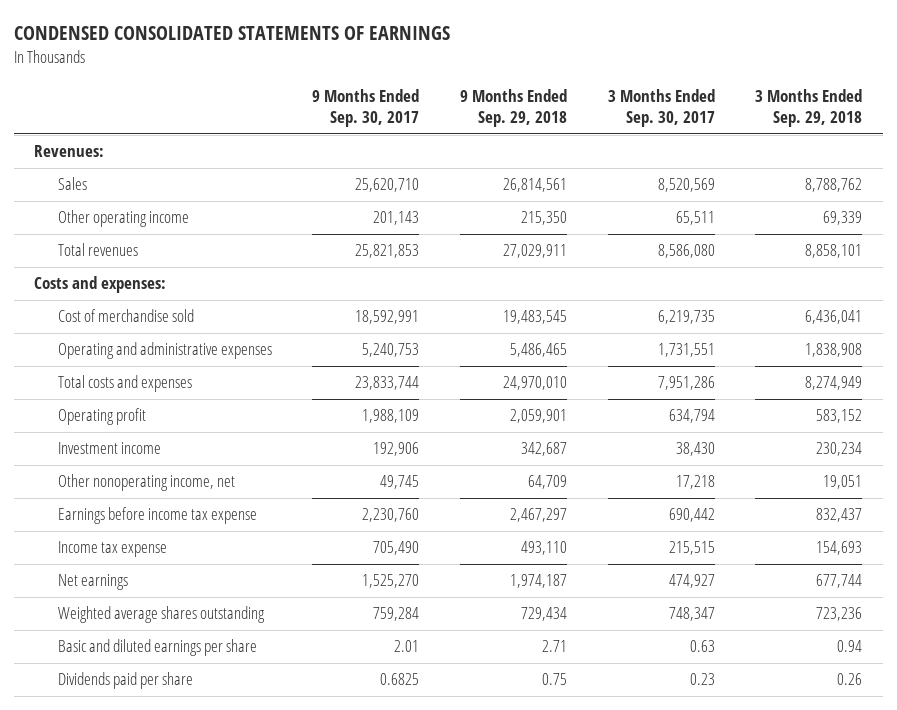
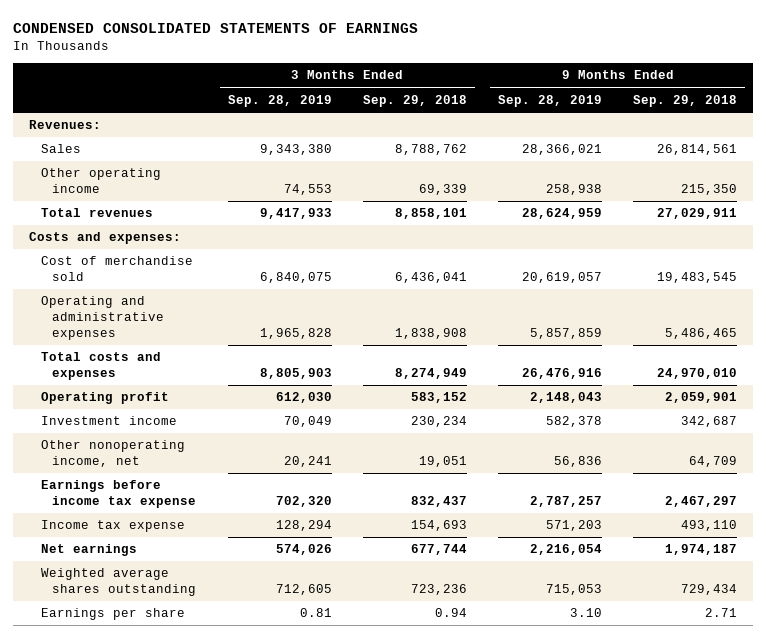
[312,89,420,128] 9 Months Ended Sep. 30, 2017 -> none
[607,89,715,128] 3 Months Ended Sep. 30, 2017 -> none
none -> [227,94,332,107] Sep. 28, 2019
none -> [498,94,603,107] Sep. 28, 2019
[57,672,193,690] Dividends paid per share -> none
[57,639,257,657] Basic and diluted earnings per share -> [40,608,185,621] Earnings per share

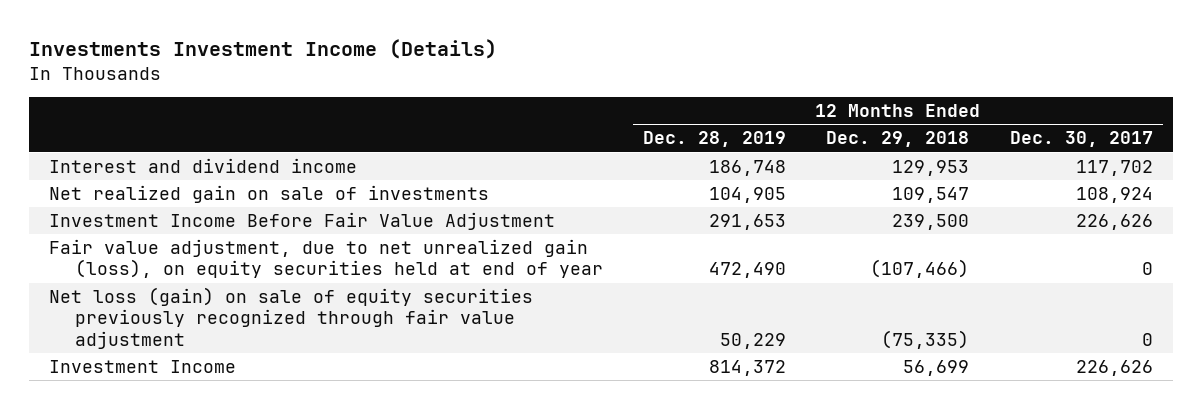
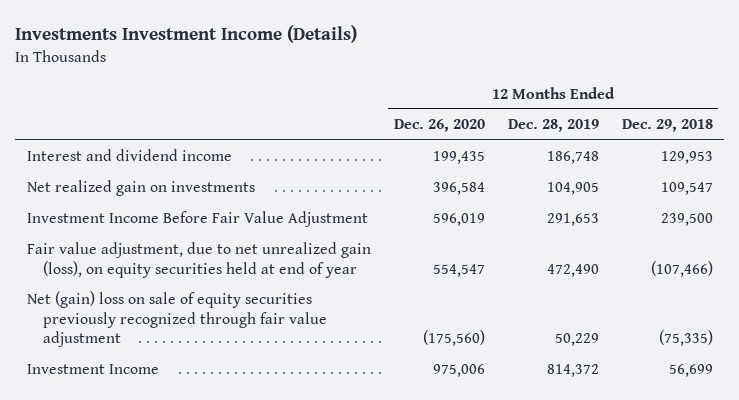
[1009,131,1153,148] Dec. 30, 2017 -> none
none -> [393,119,485,133] Dec. 26, 2020
[49,184,490,203] Net realized gain on sale of investments -> [26,180,255,197] Net realized gain on investments
[49,286,534,349] Net loss (gain) on sale of equity securities previously recognized through fair value adjustment -> [26,291,328,348] Net (gain) loss on sale of equity securities previously recognized through fair value adjustment

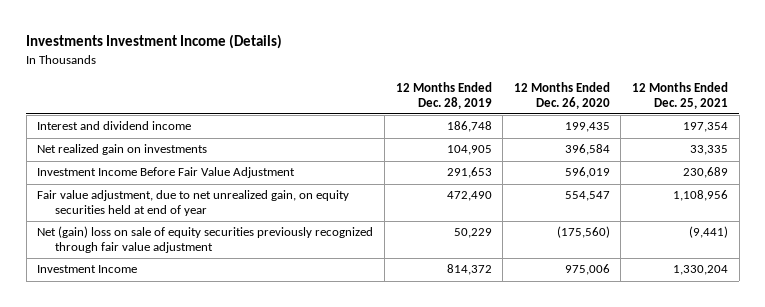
[621,119,713,133] Dec. 29, 2018 -> none
none -> [632,81,729,109] 12 Months Ended Dec. 25, 2021
[26,242,371,278] Fair value adjustment, due to net unrealized gain (loss), on equity securities held at end of year -> [37,190,350,217] Fair value adjustment, due to net unrealized gain, on equity securities held at end of year

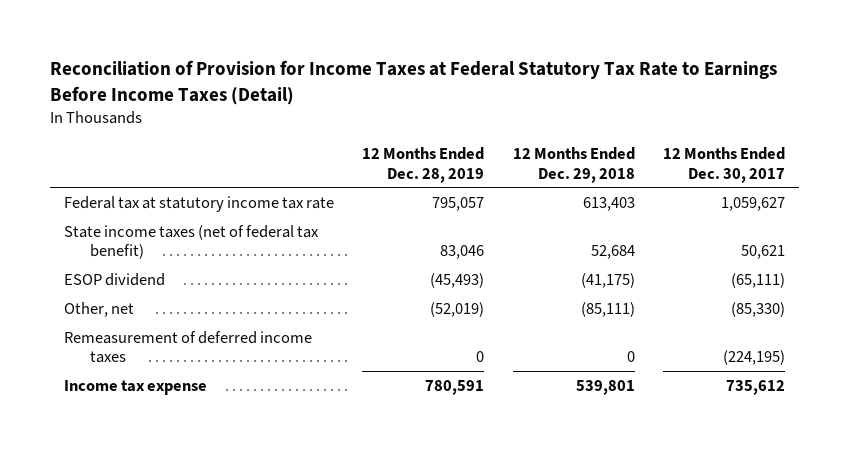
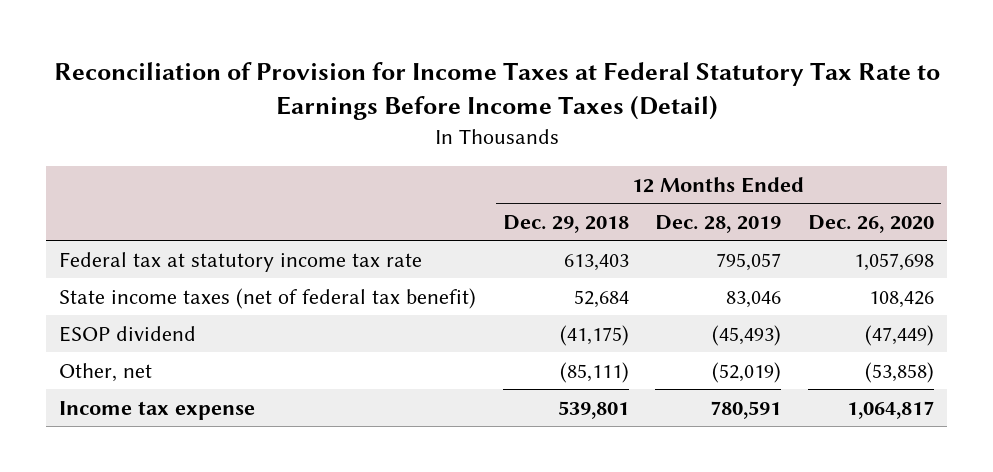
[663,147,786,183] 12 Months Ended Dec. 30, 2017 -> none
none -> [808,214,935,233] Dec. 26, 2020
[63,330,312,364] Remeasurement of deferred income taxes -> none

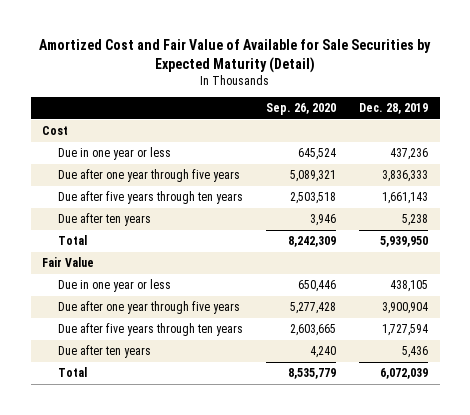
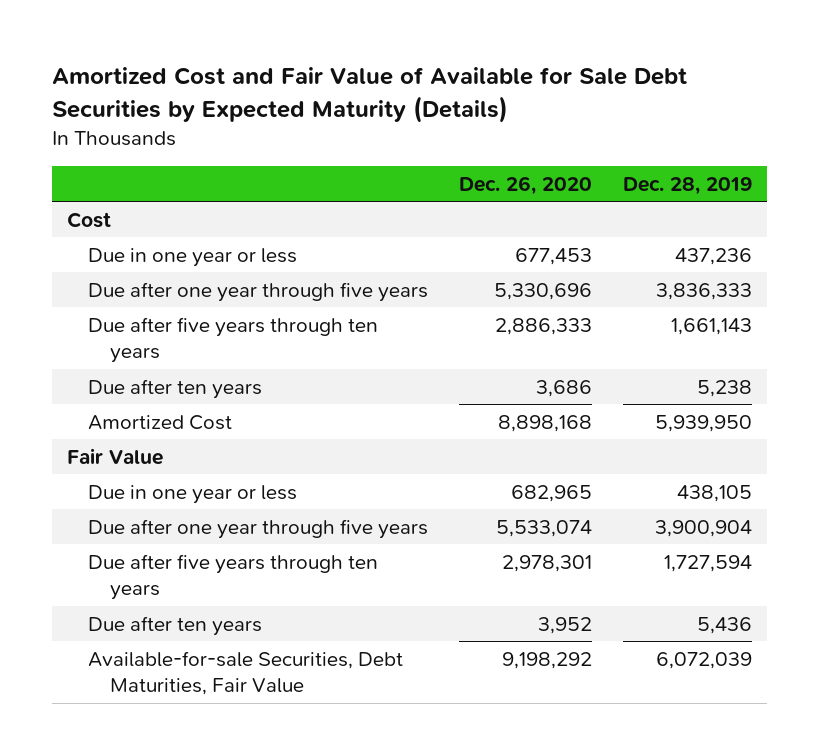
[39,38,432,73] Amortized Cost and Fair Value of Available for Sale Securities by Expected Maturity (Detail) -> [51,67,687,123] Amortized Cost and Fair Value of Available for Sale Debt Securities by Expected Maturity (Details)
[266,103,337,116] Sep. 26, 2020 -> none
none -> [459,175,593,195] Dec. 26, 2020
[57,235,87,246] Total -> [88,414,233,430] Amortized Cost
[57,367,87,378] Total -> [88,650,404,696] Available-for-sale Securities, Debt Maturities, Fair Value

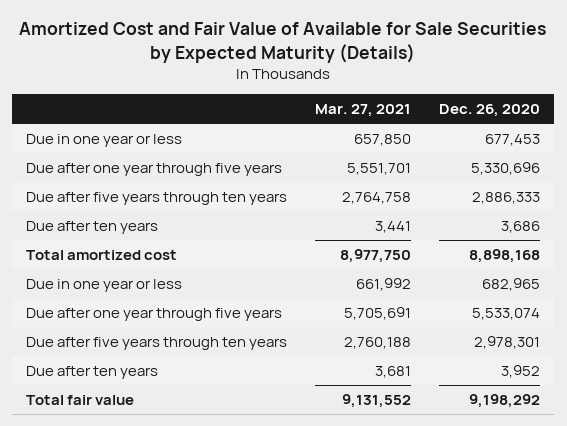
[51,67,687,123] Amortized Cost and Fair Value of Available for Sale Debt Securities by Expected Maturity (Details) -> [19,22,547,63] Amortized Cost and Fair Value of Available for Sale Securities by Expected Maturity (Details)
[622,176,752,195] Dec. 28, 2019 -> none
none -> [315,104,412,118] Mar. 27, 2021
[67,211,112,228] Cost -> none
[67,447,164,465] Fair Value -> none
[88,414,233,430] Amortized Cost -> [26,250,178,261] Total amortized cost
[88,650,404,696] Available-for-sale Securities, Debt Maturities, Fair Value -> [26,395,135,406] Total fair value

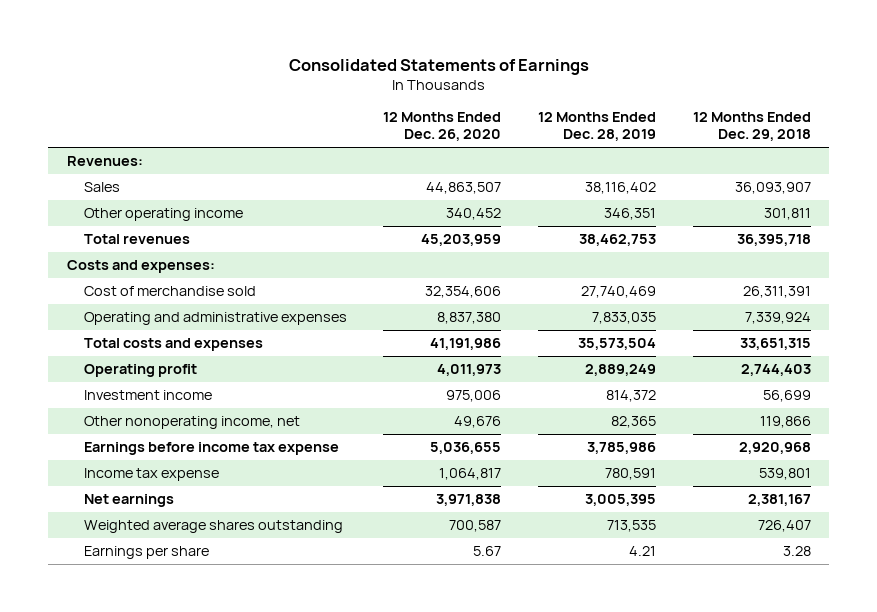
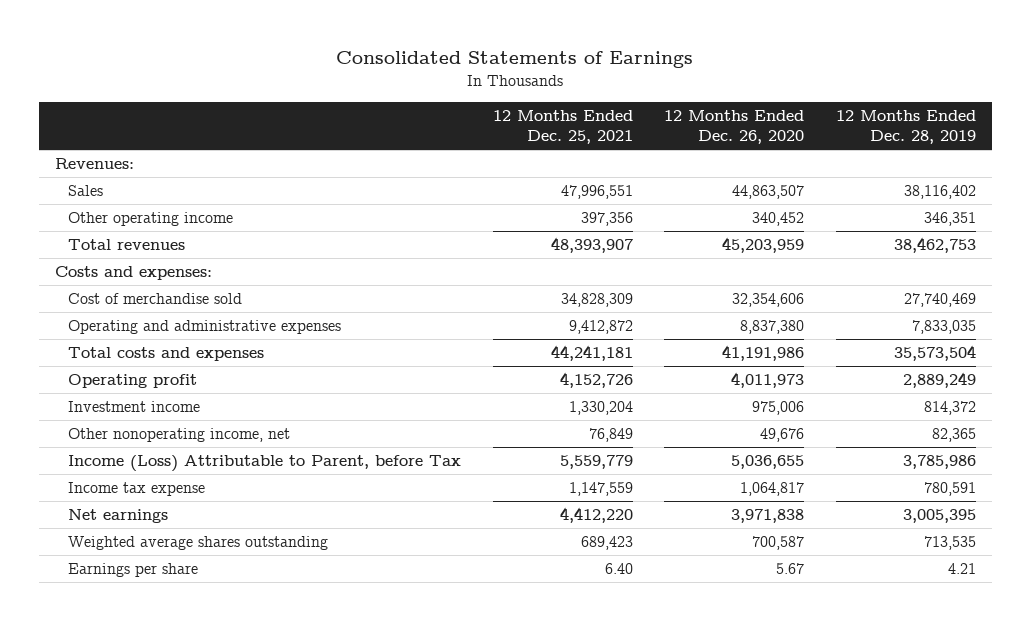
[692,111,811,142] 12 Months Ended Dec. 29, 2018 -> none
none -> [492,109,633,144] 12 Months Ended Dec. 25, 2021
[83,441,339,455] Earnings before income tax expense -> [67,455,461,473] Income (Loss) Attributable to Parent, before Tax

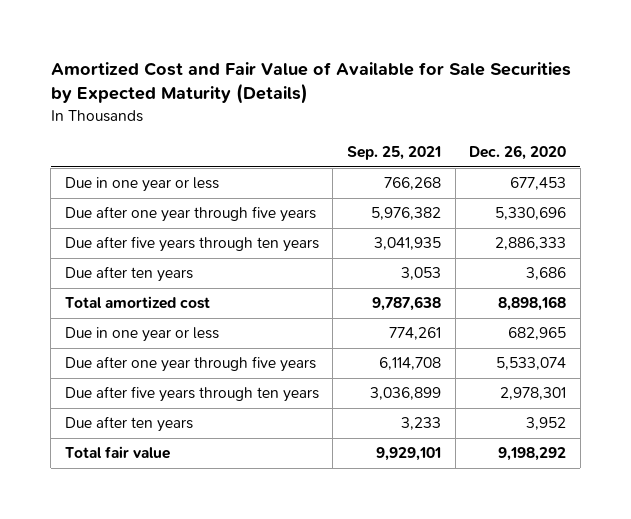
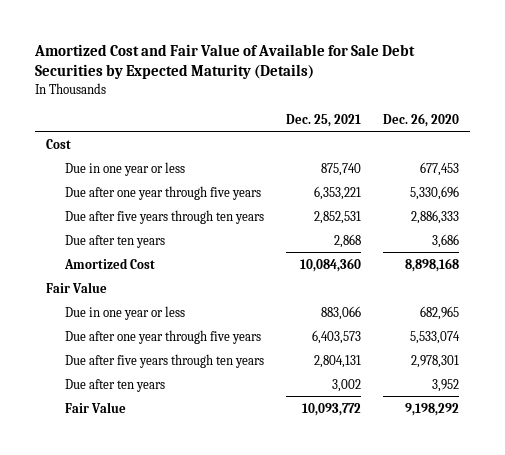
[50,62,571,105] Amortized Cost and Fair Value of Available for Sale Securities by Expected Maturity (Details) -> [34,43,416,80] Amortized Cost and Fair Value of Available for Sale Debt Securities by Expected Maturity (Details)
[347,145,442,160] Sep. 25, 2021 -> none
none -> [285,113,361,127] Dec. 25, 2021
none -> [46,138,72,149] Cost
[64,296,210,310] Total amortized cost -> [63,257,155,269] Amortized Cost
none -> [46,281,108,293] Fair Value
[64,446,170,460] Total fair value -> [64,401,126,413] Fair Value

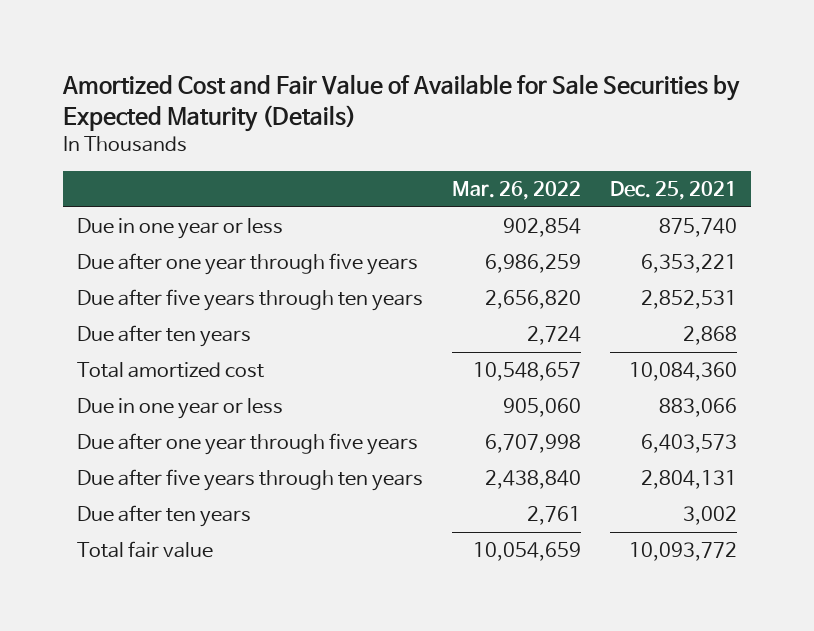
[34,43,416,80] Amortized Cost and Fair Value of Available for Sale Debt Securities by Expected Maturity (Details) -> [61,74,740,133] Amortized Cost and Fair Value of Available for Sale Securities by Expected Maturity (Details)
[383,112,460,127] Dec. 26, 2020 -> none
none -> [451,181,581,201] Mar. 26, 2022
[46,138,72,149] Cost -> none
[46,281,108,293] Fair Value -> none
[63,257,155,269] Amortized Cost -> [77,362,265,379] Total amortized cost
[64,401,126,413] Fair Value -> [77,541,214,559] Total fair value

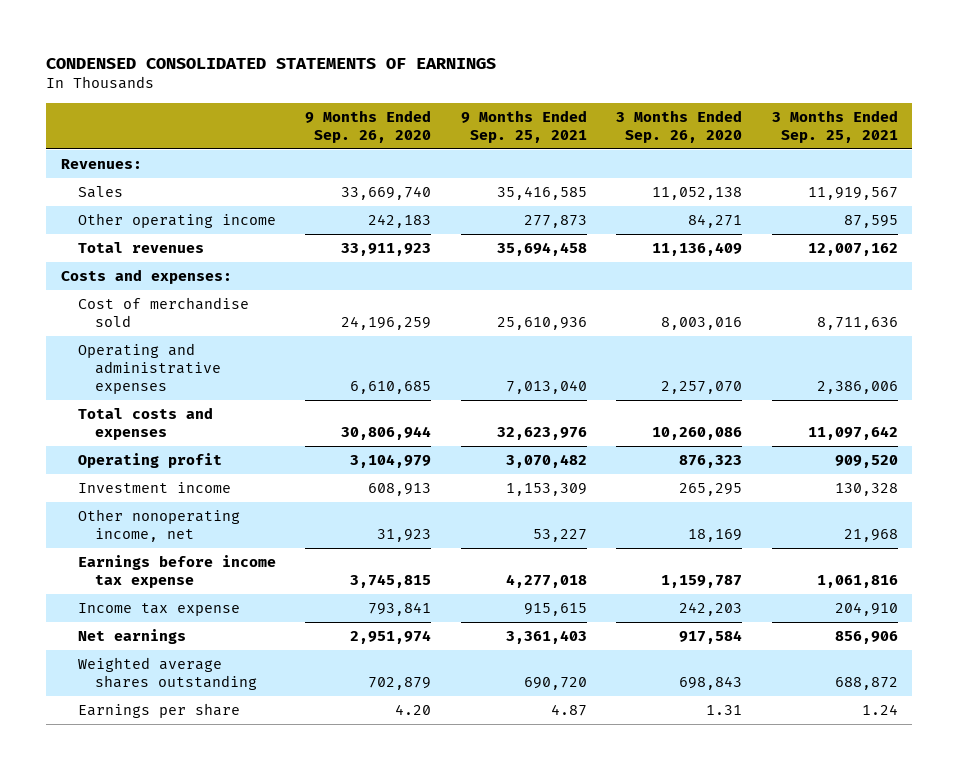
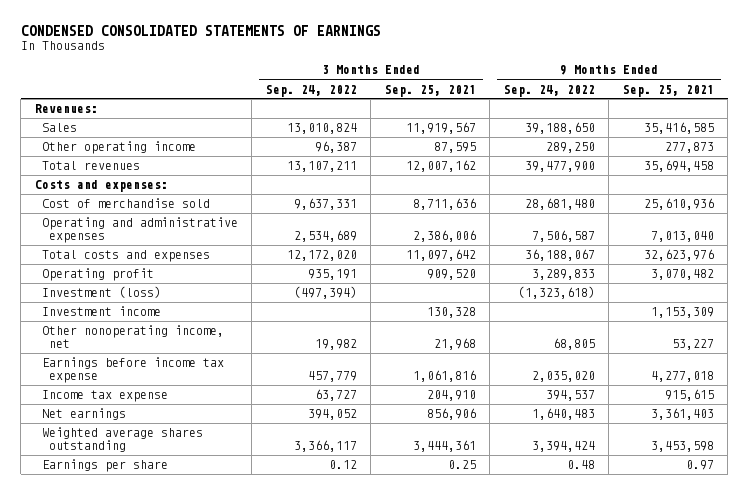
[305,109,432,143] 9 Months Ended Sep. 26, 2020 -> none
[616,109,743,143] 3 Months Ended Sep. 26, 2020 -> none
none -> [265,84,357,97] Sep. 24, 2022
none -> [503,84,595,97] Sep. 24, 2022
none -> [41,286,161,299] Investment (loss)
[523,677,587,691] 690,720 -> [650,441,714,453] 3,453,598
[834,677,898,691] 688,872 -> [412,440,476,453] 3,444,361
[550,704,587,717] 4.87 -> [685,460,714,471] 0.97
[861,704,898,716] 1.24 -> [447,460,476,470] 0.25

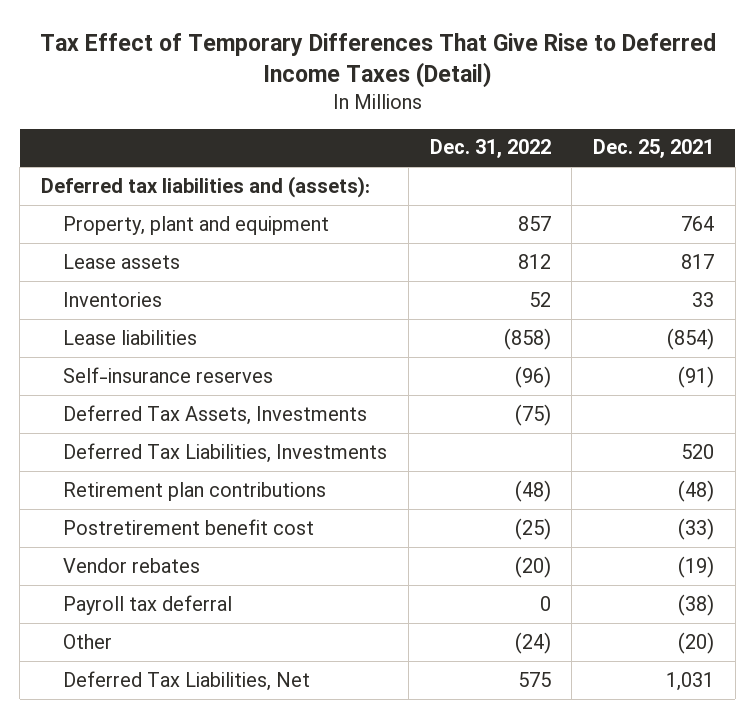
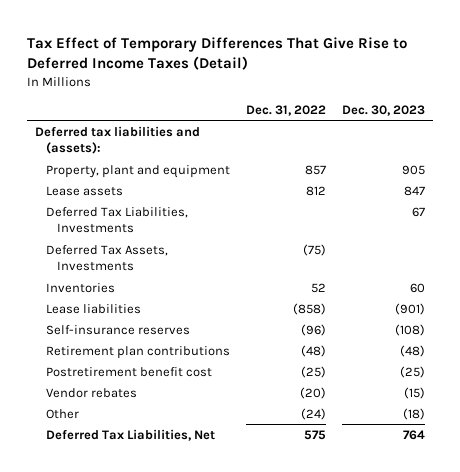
[593,139,715,159] Dec. 25, 2021 -> none
none -> [341,105,425,117] Dec. 30, 2023
[63,442,388,463] Deferred Tax Liabilities, Investments -> [46,206,189,234] Deferred Tax Liabilities, Investments
[63,404,368,425] Deferred Tax Assets, Investments -> [46,244,169,272] Deferred Tax Assets, Investments
[63,594,233,615] Payroll tax deferral -> none

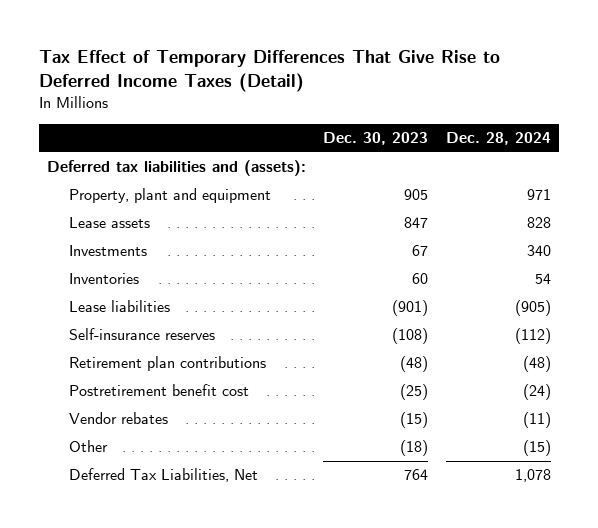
[245,105,326,117] Dec. 31, 2022 -> none
none -> [445,132,551,146] Dec. 28, 2024
[46,244,169,272] Deferred Tax Assets, Investments -> none
[46,206,189,234] Deferred Tax Liabilities, Investments -> [68,245,147,257] Investments

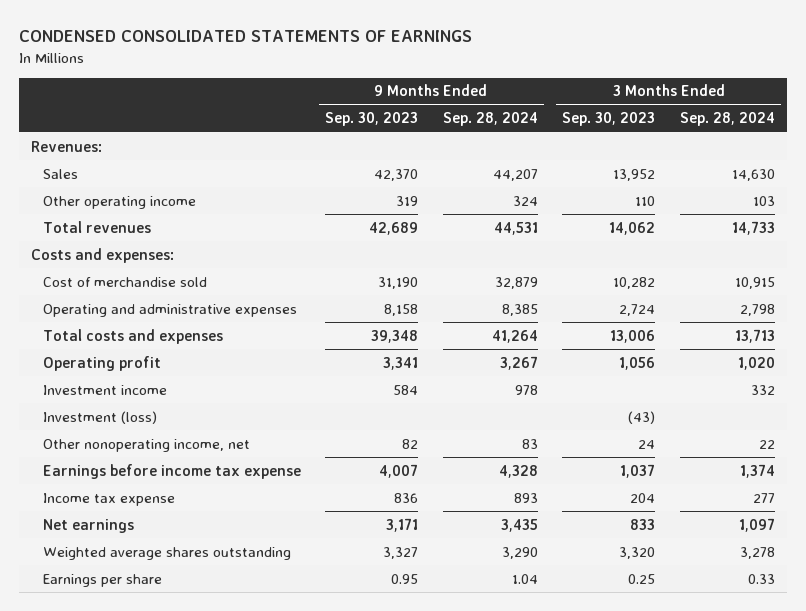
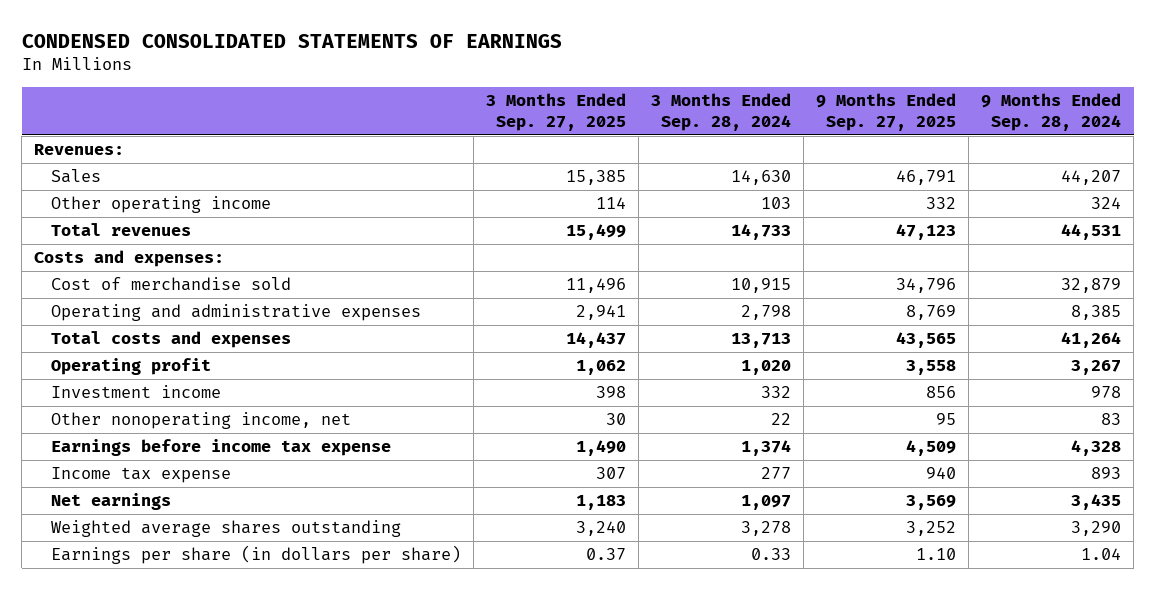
[325,112,419,127] Sep. 30, 2023 -> none
[562,112,656,127] Sep. 30, 2023 -> none
none -> [486,93,627,131] 3 Months Ended Sep. 27, 2025
none -> [816,93,957,131] 9 Months Ended Sep. 27, 2025
[42,410,157,424] Investment (loss) -> none
[42,573,162,587] Earnings per share -> [51,545,462,565] Earnings per share (in dollars per share)

